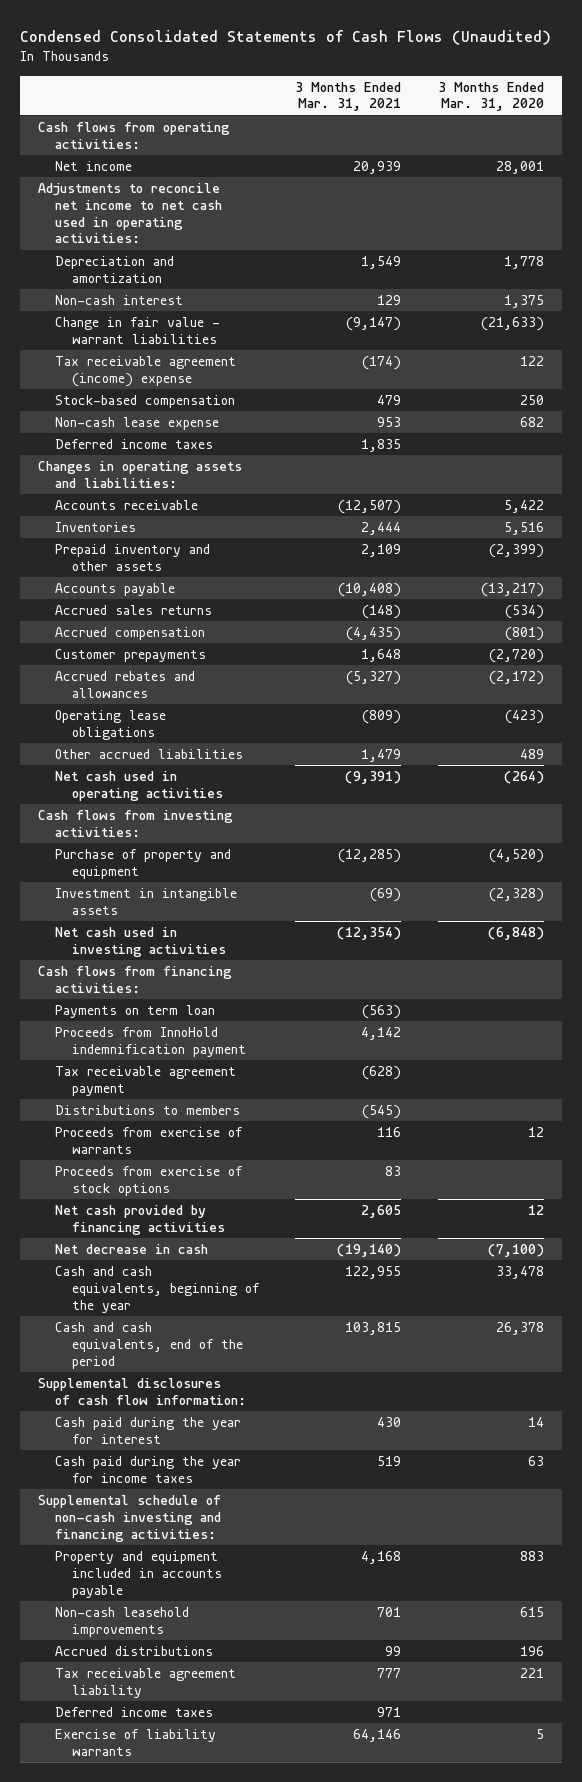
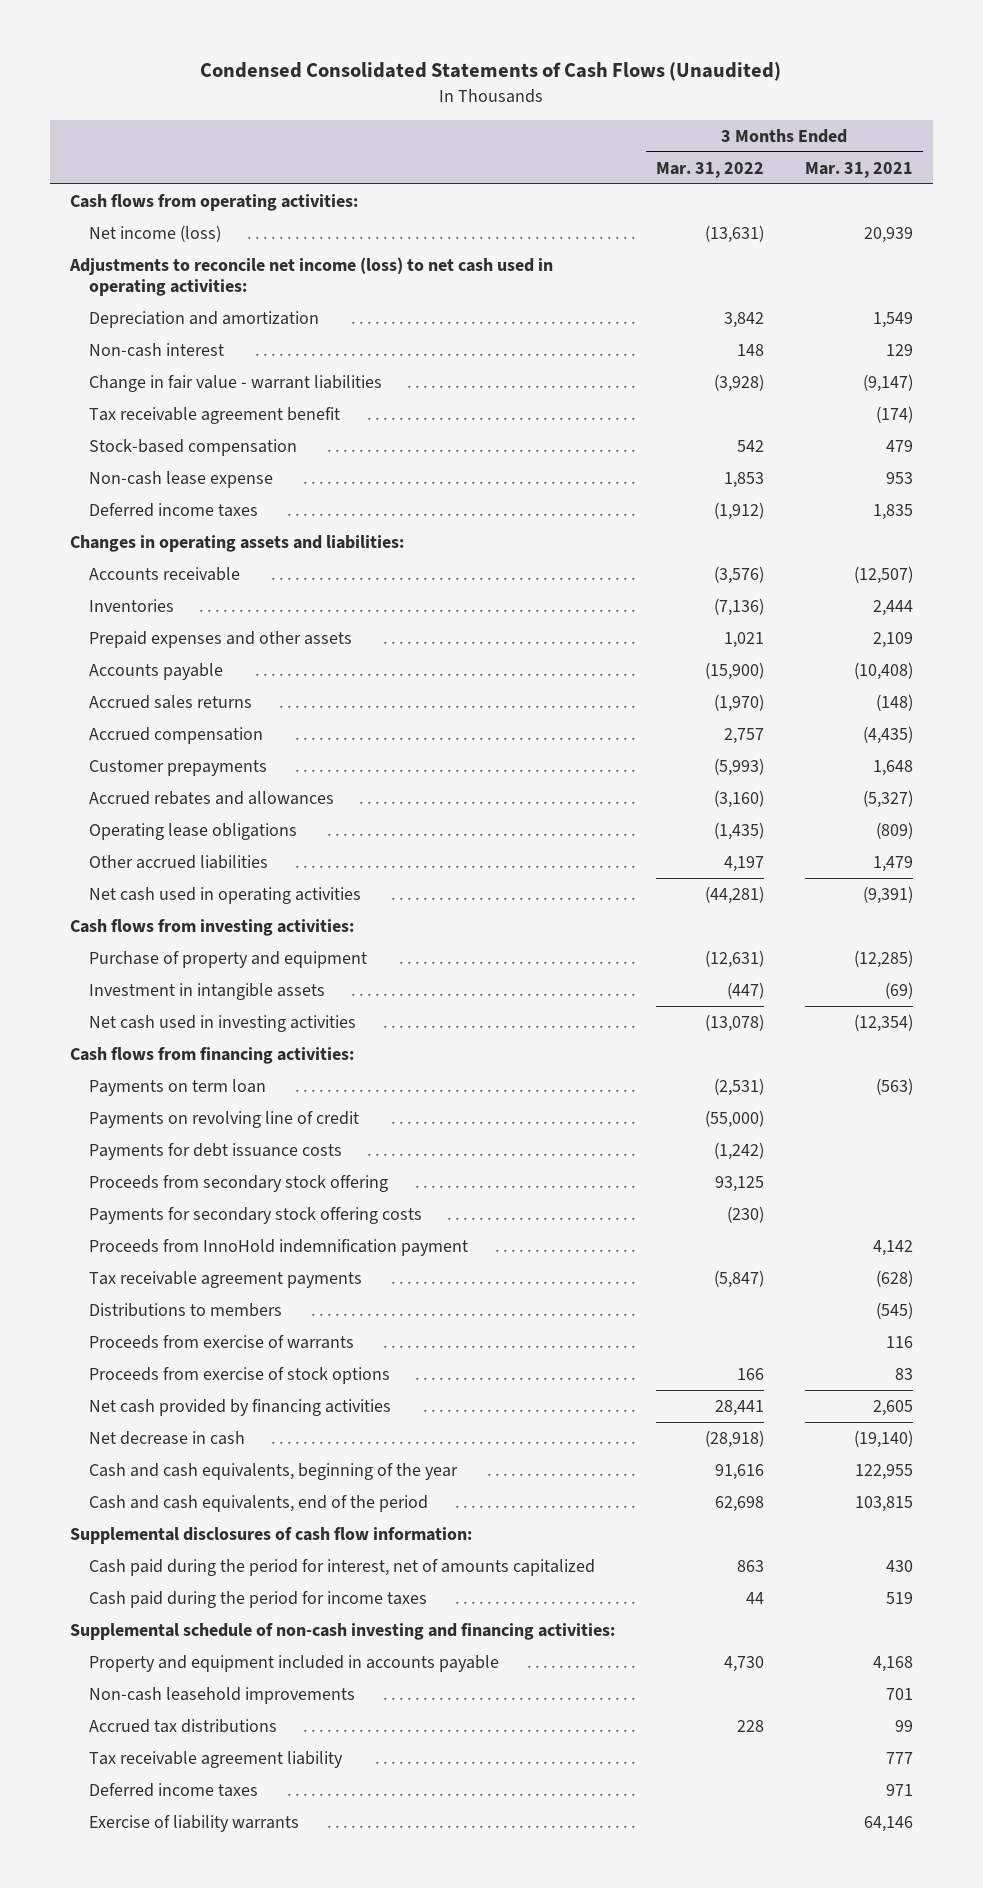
[437,81,544,112] 3 Months Ended Mar. 31, 2020 -> none
none -> [655,161,764,178] Mar. 31, 2022
[55,161,133,172] Net income -> [89,224,222,242] Net income (loss)
[38,183,223,244] Adjustments to reconcile net income to net cash used in operating activities: -> [68,256,553,296] Adjustments to reconcile net income (loss) to net cash used in operating activities:
[55,356,237,387] Tax receivable agreement (income) expense -> [89,406,341,424] Tax receivable agreement benefit
[55,544,211,571] Prepaid inventory and other assets -> [89,630,353,648] Prepaid expenses and other assets
none -> [89,1110,360,1128] Payments on revolving line of credit
none -> [89,1142,343,1160] Payments for debt issuance costs
none -> [89,1174,389,1192] Proceeds from secondary stock offering
none -> [89,1206,423,1224] Payments for secondary stock offering costs
[55,1066,237,1096] Tax receivable agreement payment -> [89,1270,363,1288] Tax receivable agreement payments
[55,1417,242,1444] Cash paid during the year for interest -> [89,1558,596,1576] Cash paid during the period for interest, net of amounts capitalized
[55,1456,242,1483] Cash paid during the year for income taxes -> [89,1590,428,1608] Cash paid during the period for income taxes
[55,1646,214,1657] Accrued distributions -> [89,1718,278,1733] Accrued tax distributions

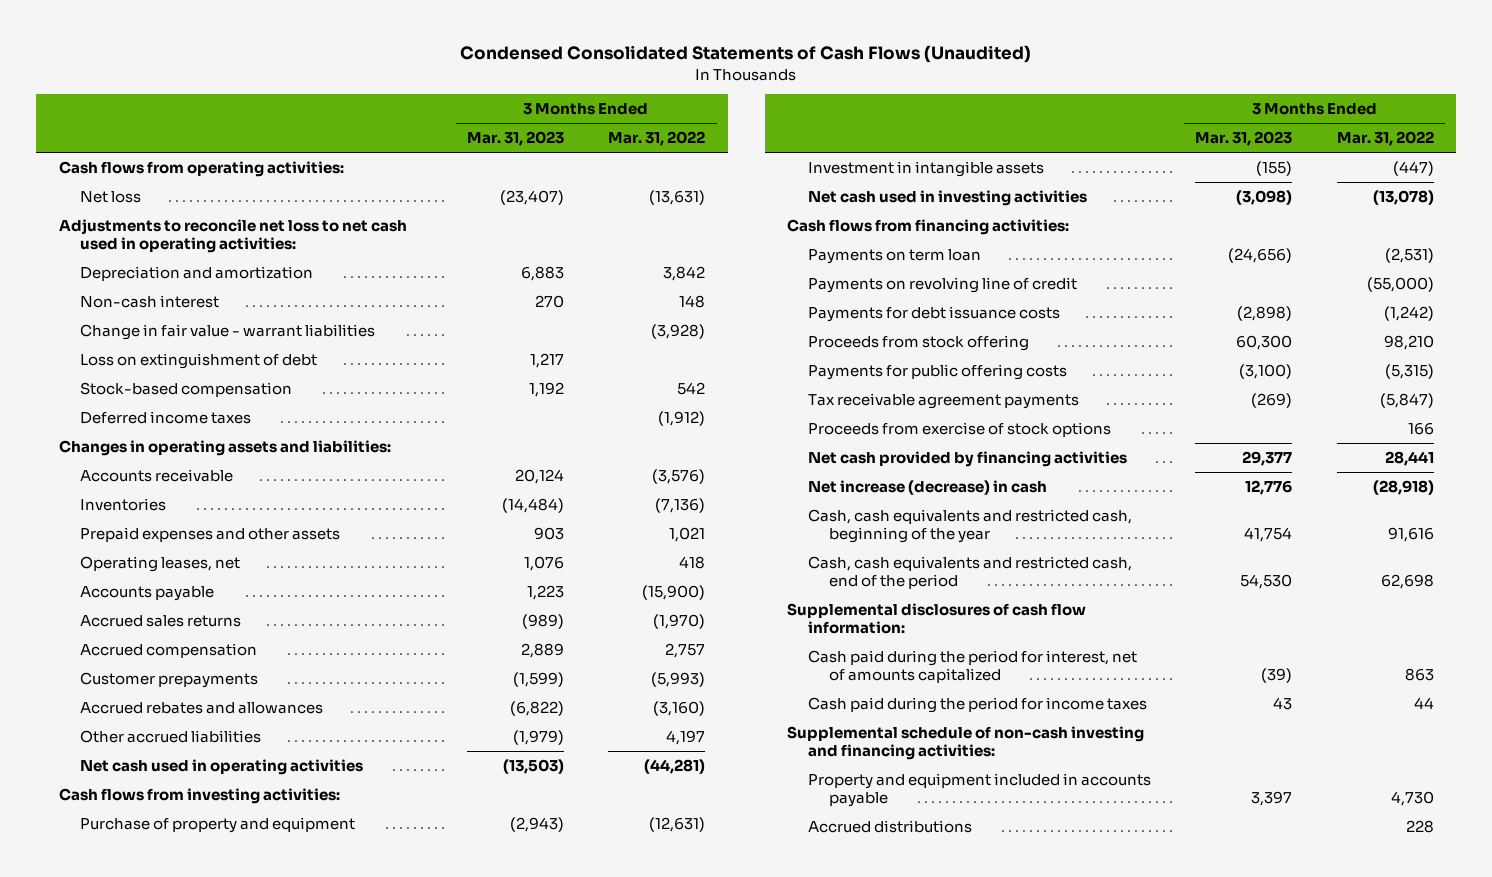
[804,161,913,178] Mar. 31, 2021 -> none
none -> [466,131,564,147] Mar. 31, 2023
[89,224,222,242] Net income (loss) -> [79,190,141,203] Net loss
[68,256,553,296] Adjustments to reconcile net income (loss) to net cash used in operating activities: -> [58,218,407,253] Adjustments to reconcile net loss to net cash used in operating activities:
[89,406,341,424] Tax receivable agreement benefit -> none
none -> [79,352,317,369] Loss on extinguishment of debt
[89,470,274,488] Non-cash lease expense -> none
none -> [79,555,240,572] Operating leases, net
[89,822,298,840] Operating lease obligations -> none
[89,1238,469,1256] Proceeds from InnoHold indemnification payment -> none
[89,1174,389,1192] Proceeds from secondary stock offering -> [807,334,1029,351] Proceeds from stock offering
[714,1175,764,1192] 93,125 -> [1383,334,1434,350] 98,210
[89,1206,423,1224] Payments for secondary stock offering costs -> [807,363,1067,380] Payments for public offering costs
[726,1205,764,1223] (230) -> [1384,363,1434,379] (5,315)
[89,1302,283,1317] Distributions to members -> none
[89,1334,355,1349] Proceeds from exercise of warrants -> none
[89,1430,246,1445] Net decrease in cash -> [807,479,1047,495] Net increase (decrease) in cash
[89,1462,459,1480] Cash and cash equivalents, beginning of the year -> [807,508,1132,543] Cash, cash equivalents and restricted cash, beginning of the year
[89,1494,429,1512] Cash and cash equivalents, end of the period -> [807,555,1132,589] Cash, cash equivalents and restricted cash, end of the period
[89,1686,356,1704] Non-cash leasehold improvements -> none
[89,1750,344,1768] Tax receivable agreement liability -> none
[89,1782,259,1797] Deferred income taxes -> none
[89,1814,300,1832] Exercise of liability warrants -> none
[89,1718,278,1733] Accrued tax distributions -> [807,819,972,833] Accrued distributions

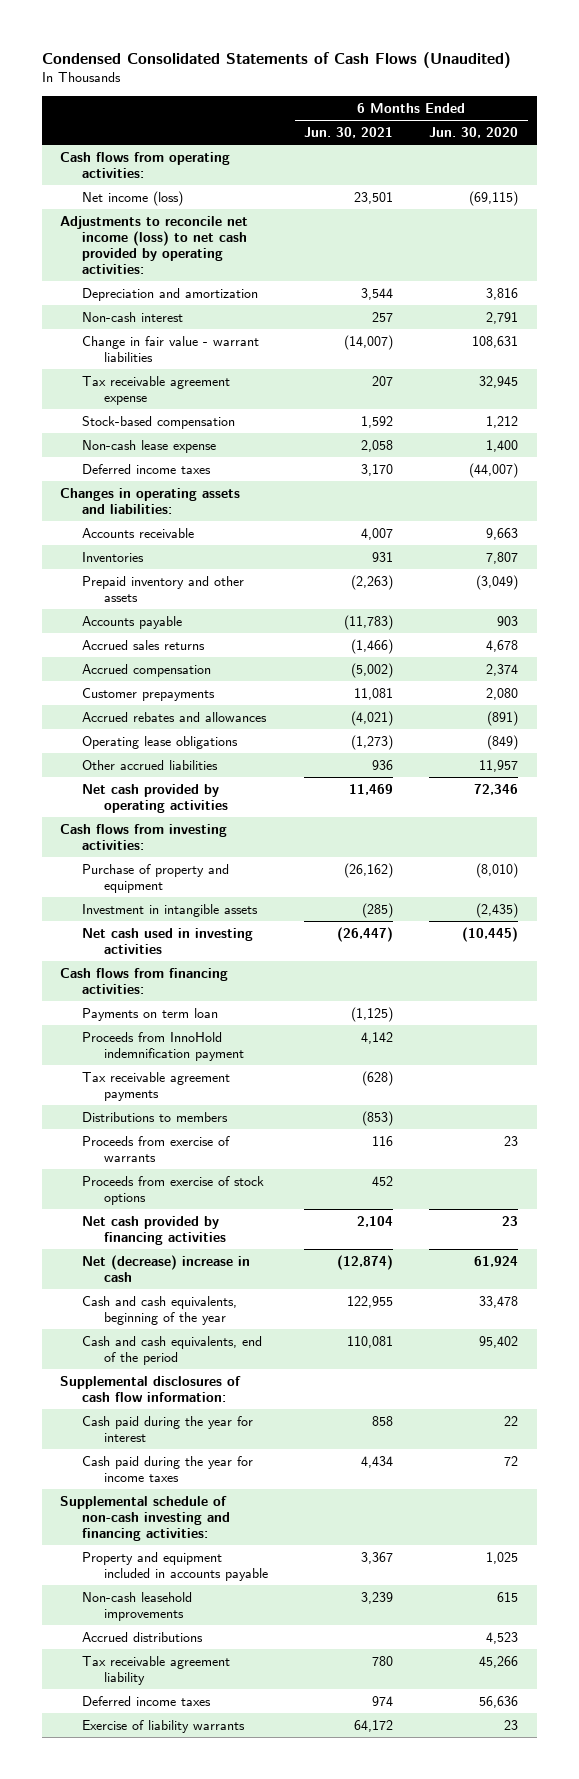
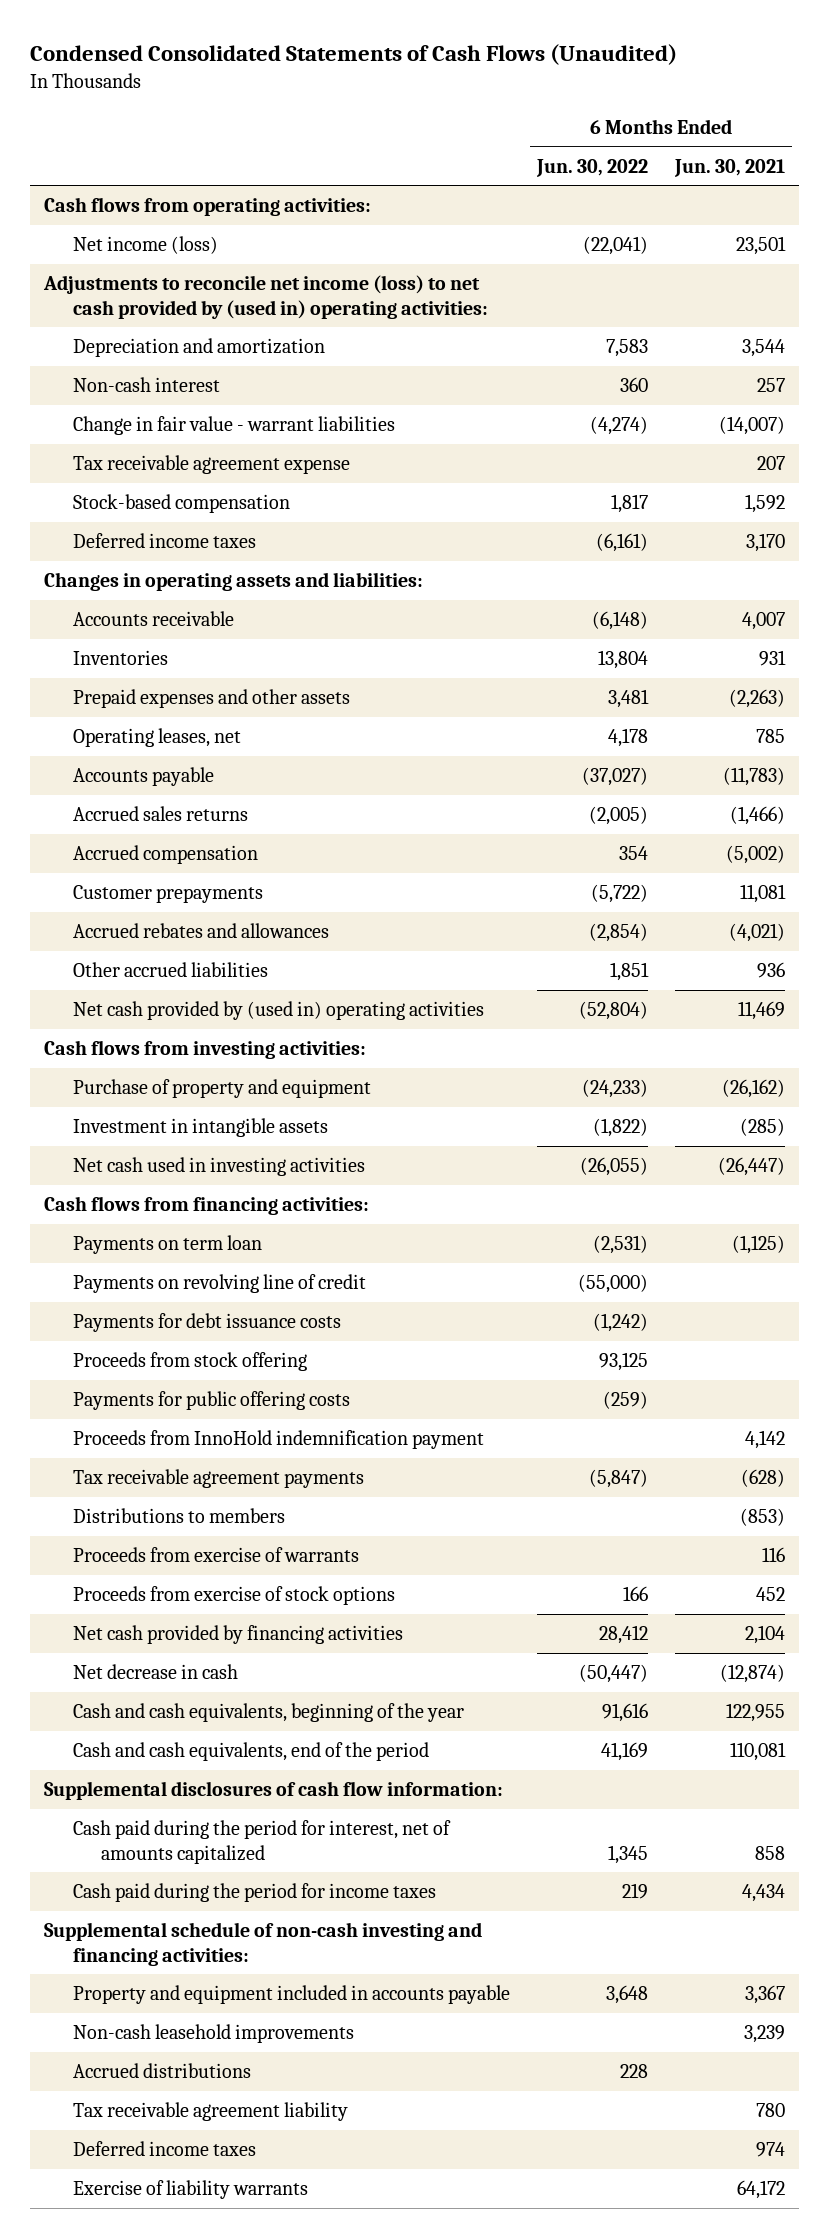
[429,127,519,139] Jun. 30, 2020 -> none
none -> [535,158,648,177] Jun. 30, 2022
[60,215,249,275] Adjustments to reconcile net income (loss) to net cash provided by operating activities: -> [42,275,488,319] Adjustments to reconcile net income (loss) to net cash provided by (used in) operating activities:
[82,439,217,453] Non-cash lease expense -> none
[82,575,245,603] Prepaid inventory and other assets -> [72,689,350,709] Prepaid expenses and other assets
none -> [72,728,241,748] Operating leases, net
[82,735,239,749] Operating lease obligations -> none
[82,783,229,814] Net cash provided by operating activities -> [72,1001,484,1021] Net cash provided by (used in) operating activities
none -> [72,1274,366,1294] Payments on revolving line of credit
none -> [72,1313,341,1333] Payments for debt issuance costs
none -> [72,1352,307,1372] Proceeds from stock offering
none -> [72,1391,350,1411] Payments for public offering costs
[82,1254,251,1283] Net (decrease) increase in cash -> [72,1664,238,1680] Net decrease in cash
[82,1415,254,1443] Cash paid during the year for interest -> [72,1820,451,1864] Cash paid during the period for interest, net of amounts capitalized
[82,1455,254,1483] Cash paid during the year for income taxes -> [72,1883,436,1903] Cash paid during the period for income taxes

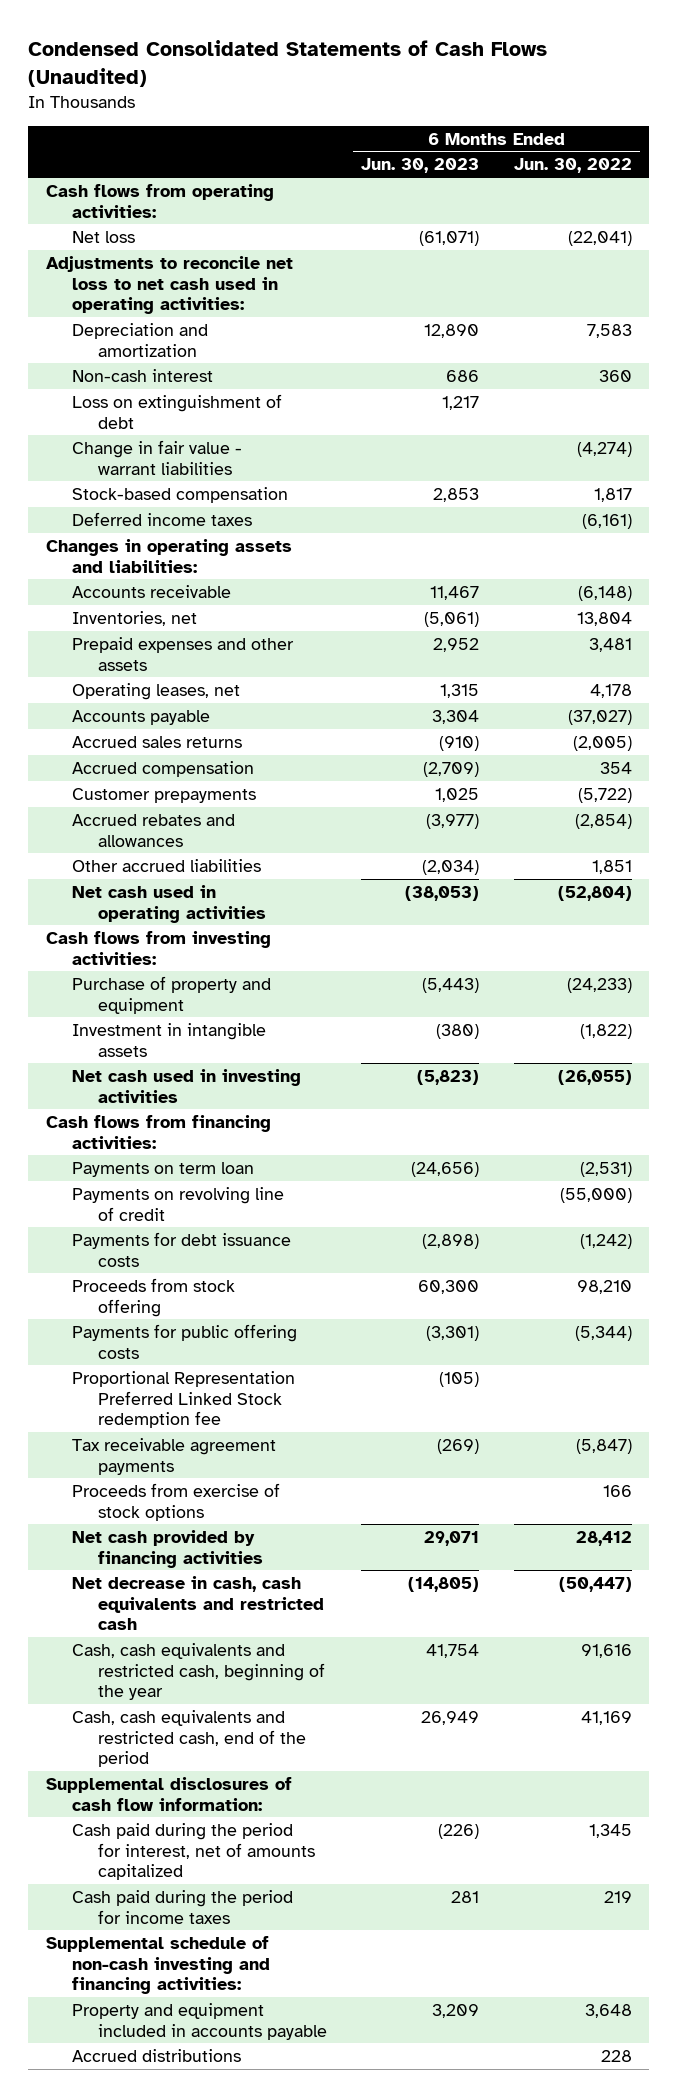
[674,158,786,177] Jun. 30, 2021 -> none
none -> [361,158,480,174] Jun. 30, 2023
[72,236,218,255] Net income (loss) -> [71,230,135,243] Net loss
[42,275,488,319] Adjustments to reconcile net income (loss) to net cash provided by (used in) operating activities: -> [45,255,293,315] Adjustments to reconcile net loss to net cash used in operating activities:
none -> [71,393,282,429] Loss on extinguishment of debt
[72,455,350,475] Tax receivable agreement expense -> none
[72,650,168,666] Inventories -> [71,610,197,626] Inventories, net
[72,1001,484,1021] Net cash provided by (used in) operating activities -> [71,884,266,923] Net cash used in operating activities
[72,1430,484,1450] Proceeds from InnoHold indemnification payment -> none
[598,1352,648,1372] 93,125 -> [576,1279,632,1294] 98,210
[602,1391,648,1410] (259) -> [574,1325,632,1341] (5,344)
none -> [71,1370,295,1429] Proportional Representation Preferred Linked Stock redemption fee
[72,1508,285,1524] Distributions to members -> none
[72,1547,359,1563] Proceeds from exercise of warrants -> none
[72,1664,238,1680] Net decrease in cash -> [71,1575,324,1631] Net decrease in cash, cash equivalents and restricted cash
[72,1703,464,1723] Cash and cash equivalents, beginning of the year -> [71,1642,325,1701] Cash, cash equivalents and restricted cash, beginning of the year
[72,1742,429,1762] Cash and cash equivalents, end of the period -> [71,1709,306,1768] Cash, cash equivalents and restricted cash, end of the period
[72,2024,354,2044] Non-cash leasehold improvements -> none
[72,2102,348,2122] Tax receivable agreement liability -> none
[72,2141,256,2157] Deferred income taxes -> none
[72,2180,308,2200] Exercise of liability warrants -> none

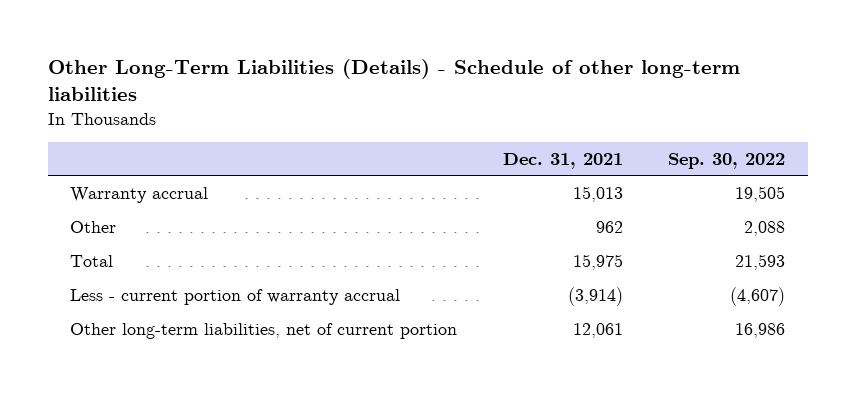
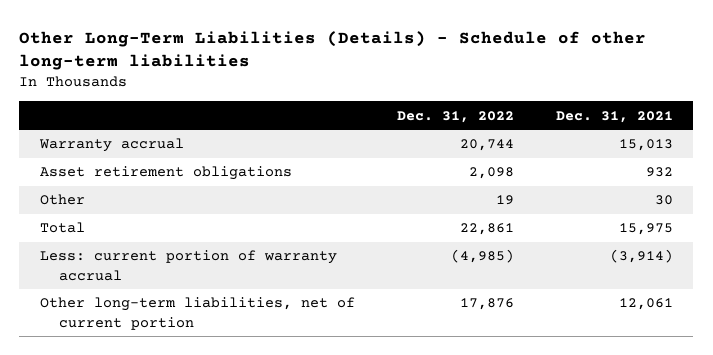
[667,152,785,169] Sep. 30, 2022 -> none
none -> [396,110,514,123] Dec. 31, 2022
none -> [40,166,293,181] Asset retirement obligations
[595,220,623,233] 962 -> [654,195,673,206] 30
[70,288,401,305] Less - current portion of warranty accrual -> [40,250,338,281] Less: current portion of warranty accrual

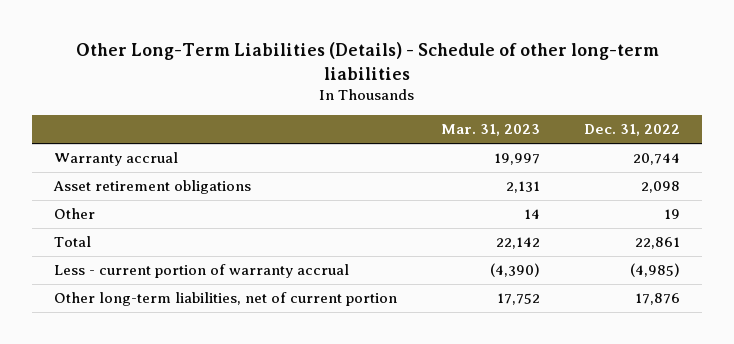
[555,110,673,123] Dec. 31, 2021 -> none
none -> [440,124,540,137] Mar. 31, 2023
[40,250,338,281] Less: current portion of warranty accrual -> [54,264,350,279] Less - current portion of warranty accrual

